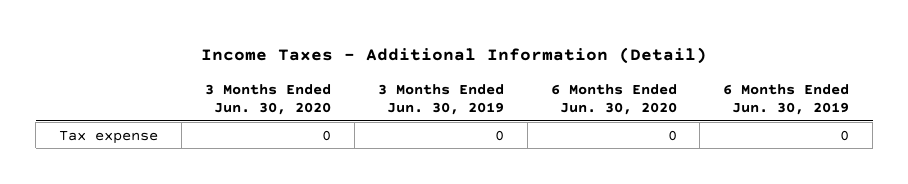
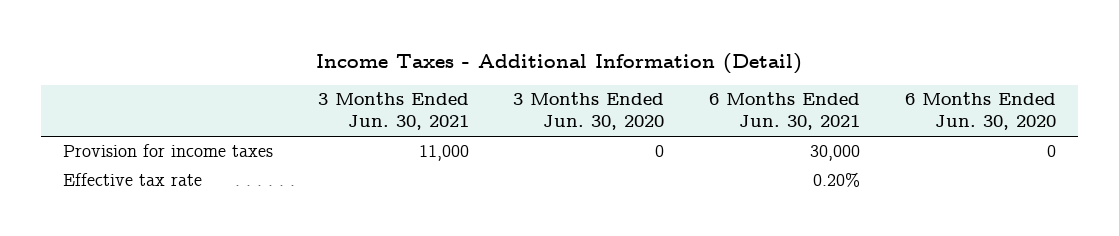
[377,83,504,116] 3 Months Ended Jun. 30, 2019 -> none
[723,83,850,116] 6 Months Ended Jun. 30, 2019 -> none
none -> [317,92,469,131] 3 Months Ended Jun. 30, 2021
none -> [708,92,860,131] 6 Months Ended Jun. 30, 2021
[59,130,159,144] Tax expense -> [63,144,274,158] Provision for income taxes
none -> [63,173,203,187] Effective tax rate

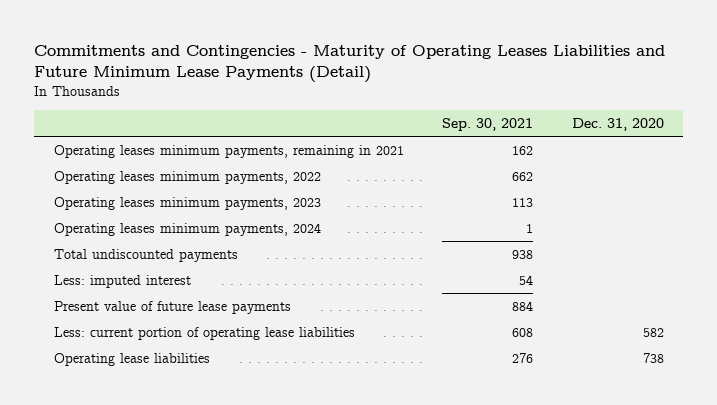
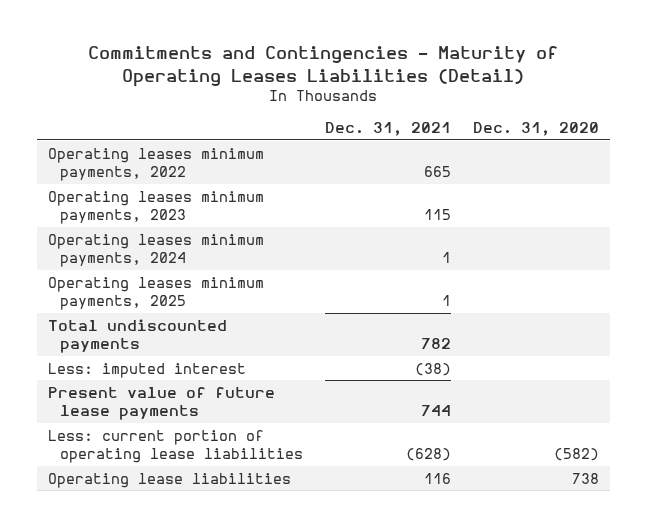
[34,44,666,84] Commitments and Contingencies - Maturity of Operating Leases Liabilities and Future Minimum Lease Payments (Detail) -> [88,46,559,87] Commitments and Contingencies - Maturity of Operating Leases Liabilities (Detail)
[442,117,534,131] Sep. 30, 2021 -> none
none -> [325,122,452,137] Dec. 31, 2021
[53,144,404,158] Operating leases minimum payments, remaining in 2021 -> none
none -> [47,276,264,311] Operating leases minimum payments, 2025
[642,327,664,337] 582 -> [554,448,600,462] (582)

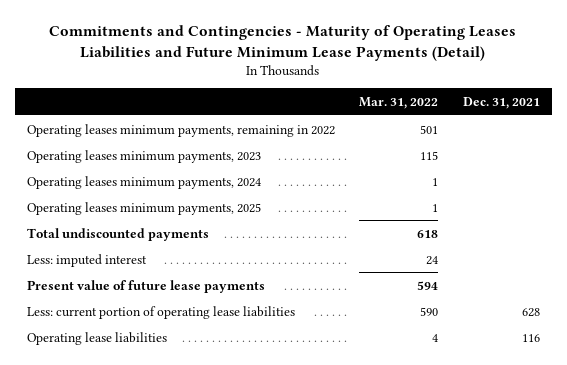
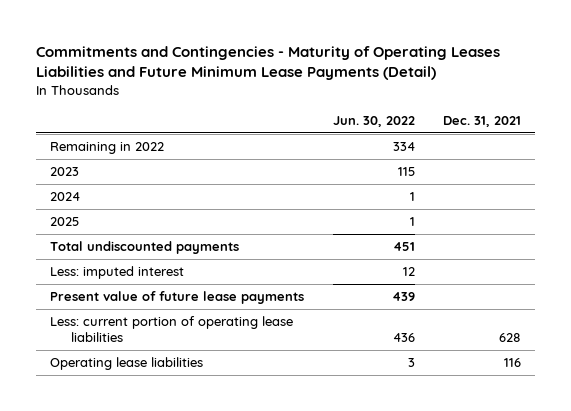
[359,97,439,110] Mar. 31, 2022 -> none
none -> [332,116,415,128] Jun. 30, 2022
[26,123,335,137] Operating leases minimum payments, remaining in 2022 -> [50,142,165,155] Remaining in 2022
[26,149,261,163] Operating leases minimum payments, 2023 -> [50,167,80,177] 2023
[26,175,261,189] Operating leases minimum payments, 2024 -> [50,192,81,202] 2024
[26,201,261,215] Operating leases minimum payments, 2025 -> [50,217,80,227] 2025

